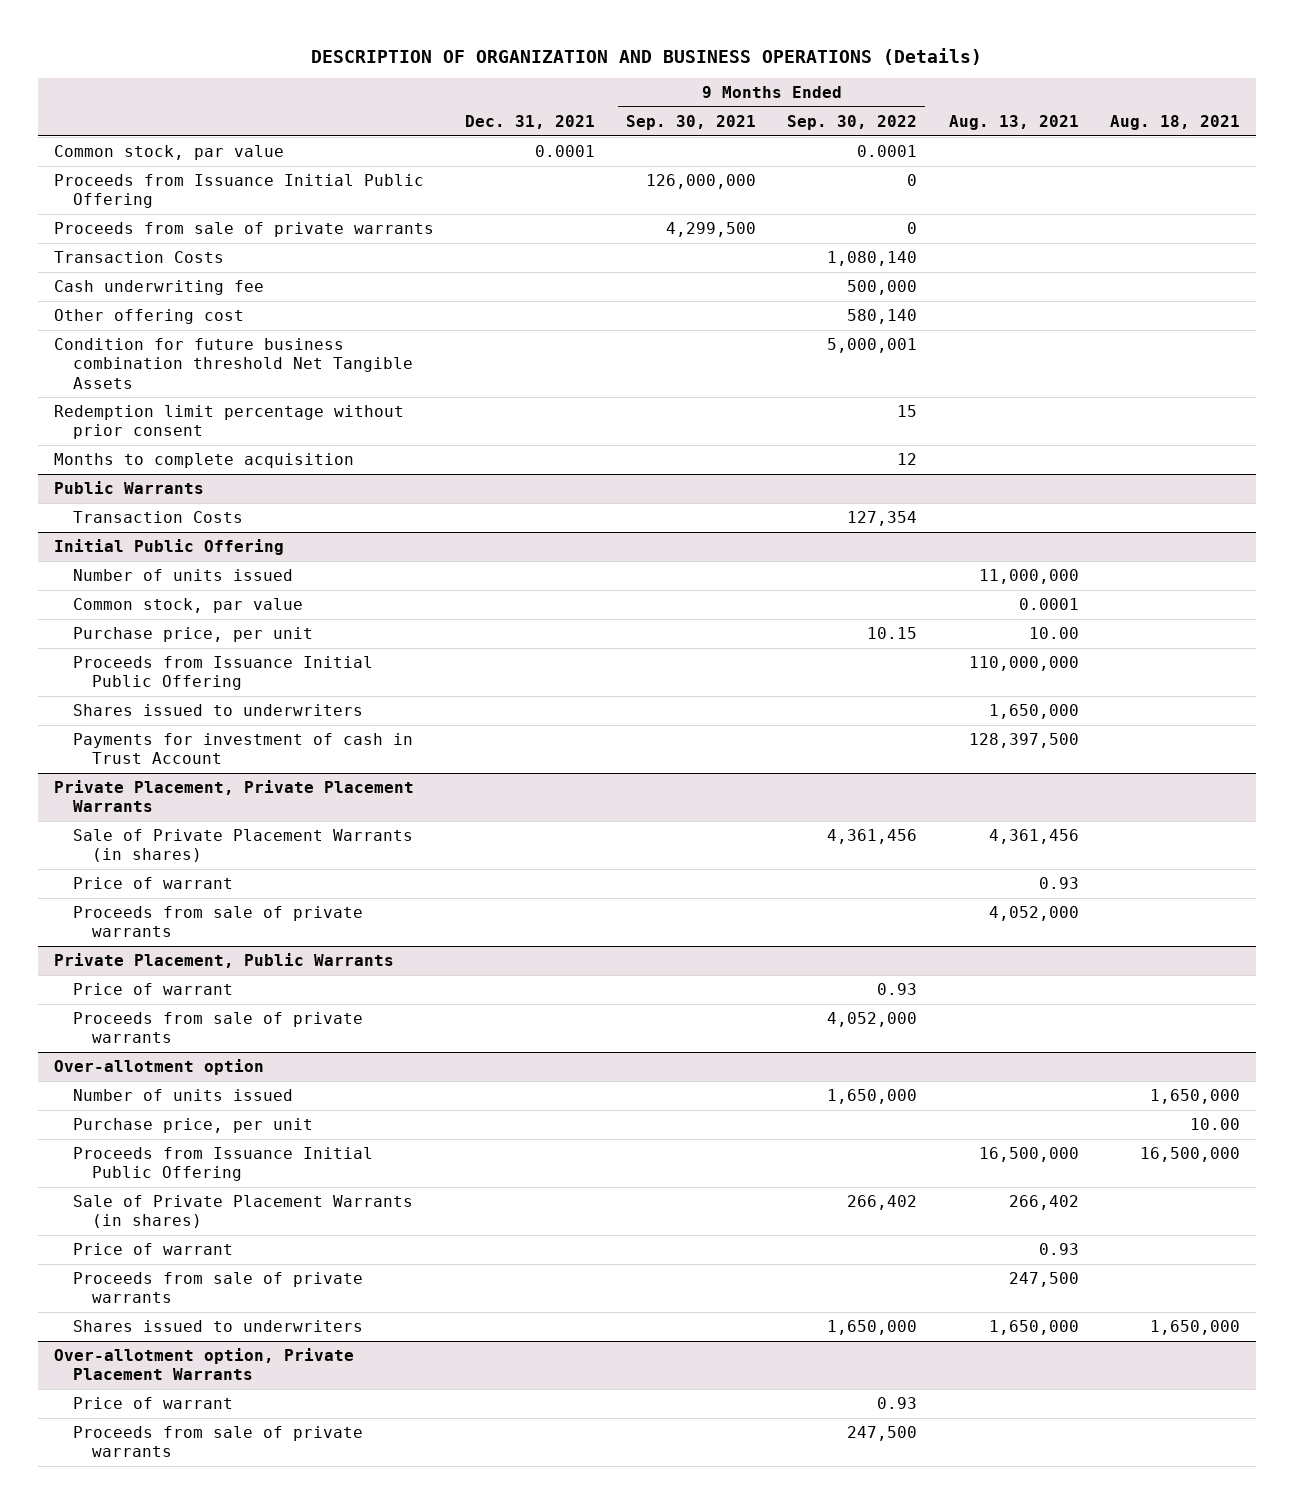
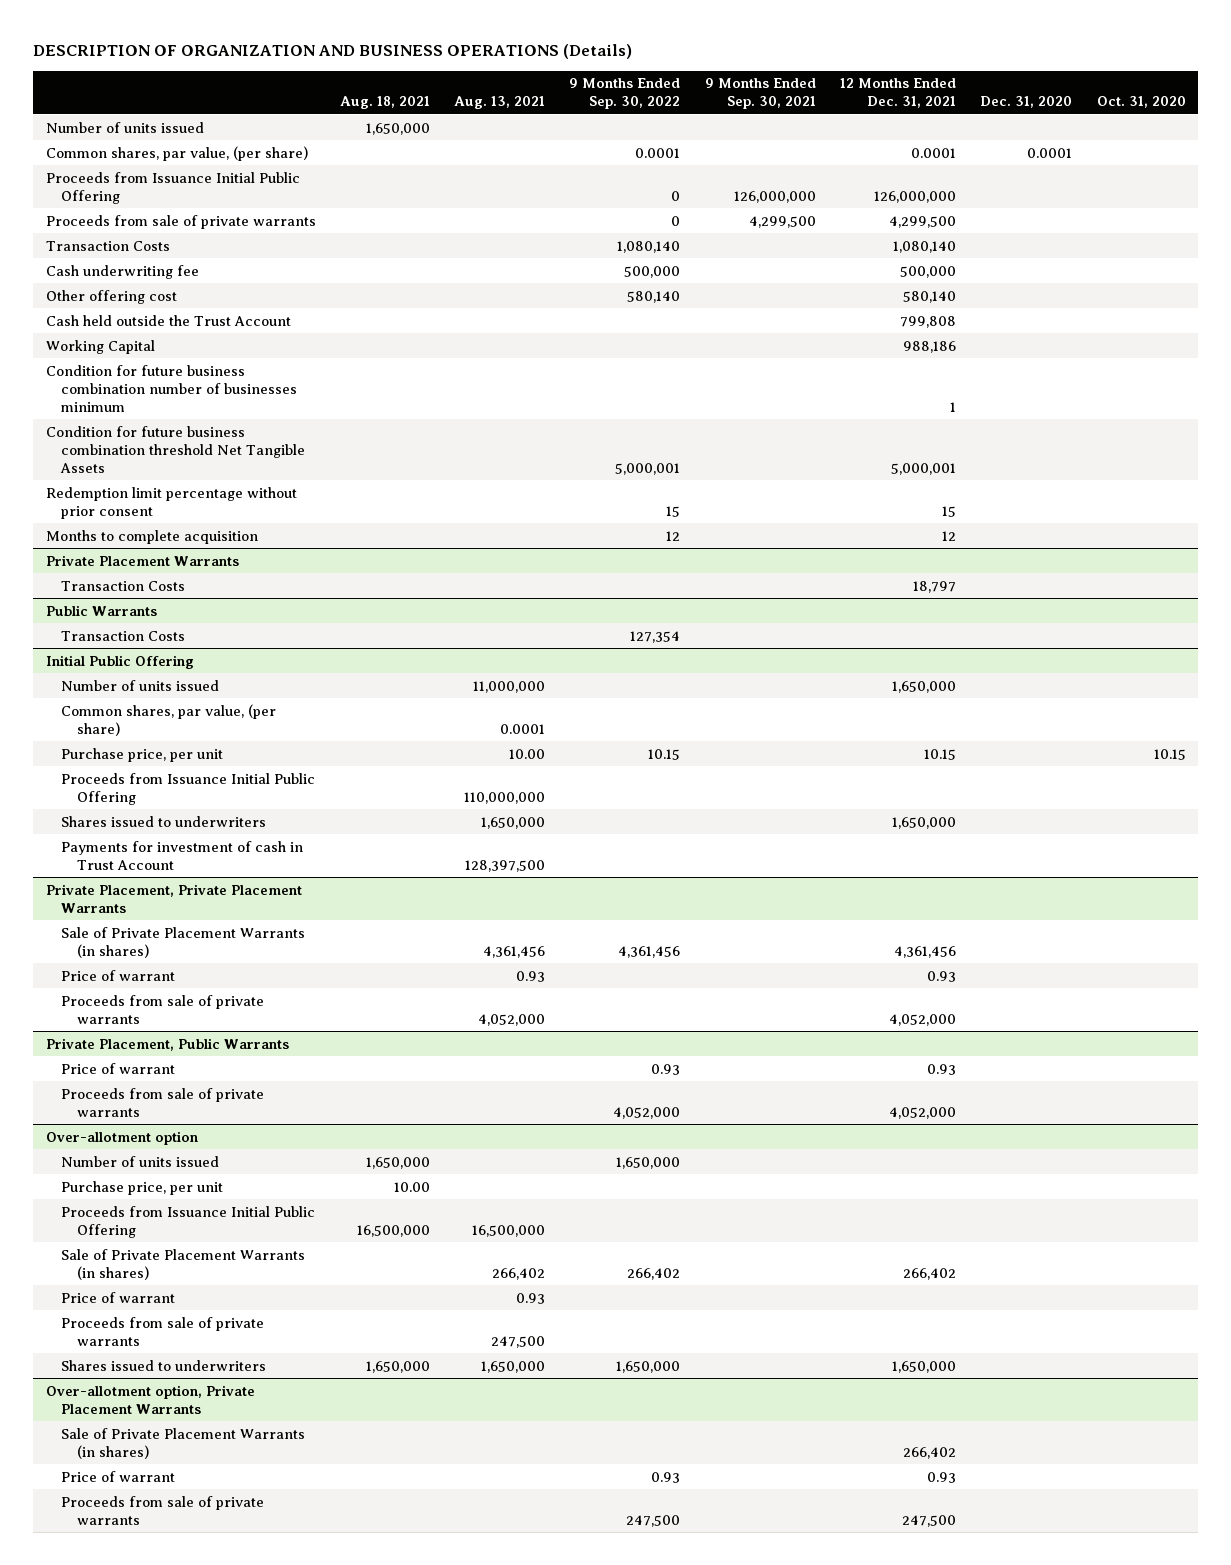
[464,114,595,129] Dec. 31, 2021 -> none
none -> [839,78,956,109] 12 Months Ended Dec. 31, 2021
none -> [980,96,1073,109] Dec. 31, 2020
none -> [1096,96,1186,109] Oct. 31, 2020
none -> [45,121,204,133] Number of units issued
[53,145,284,161] Common stock, par value -> [45,145,308,161] Common shares, par value, (per share)
none -> [45,314,291,326] Cash held outside the Trust Account
none -> [45,339,155,354] Working Capital
none -> [45,364,298,412] Condition for future business combination number of businesses minimum
none -> [45,554,239,566] Private Placement Warrants
none -> [61,580,186,591] Transaction Costs
[72,598,303,614] Common stock, par value -> [61,703,277,736] Common shares, par value, (per share)
none -> [61,1427,306,1459] Sale of Private Placement Warrants (in shares)

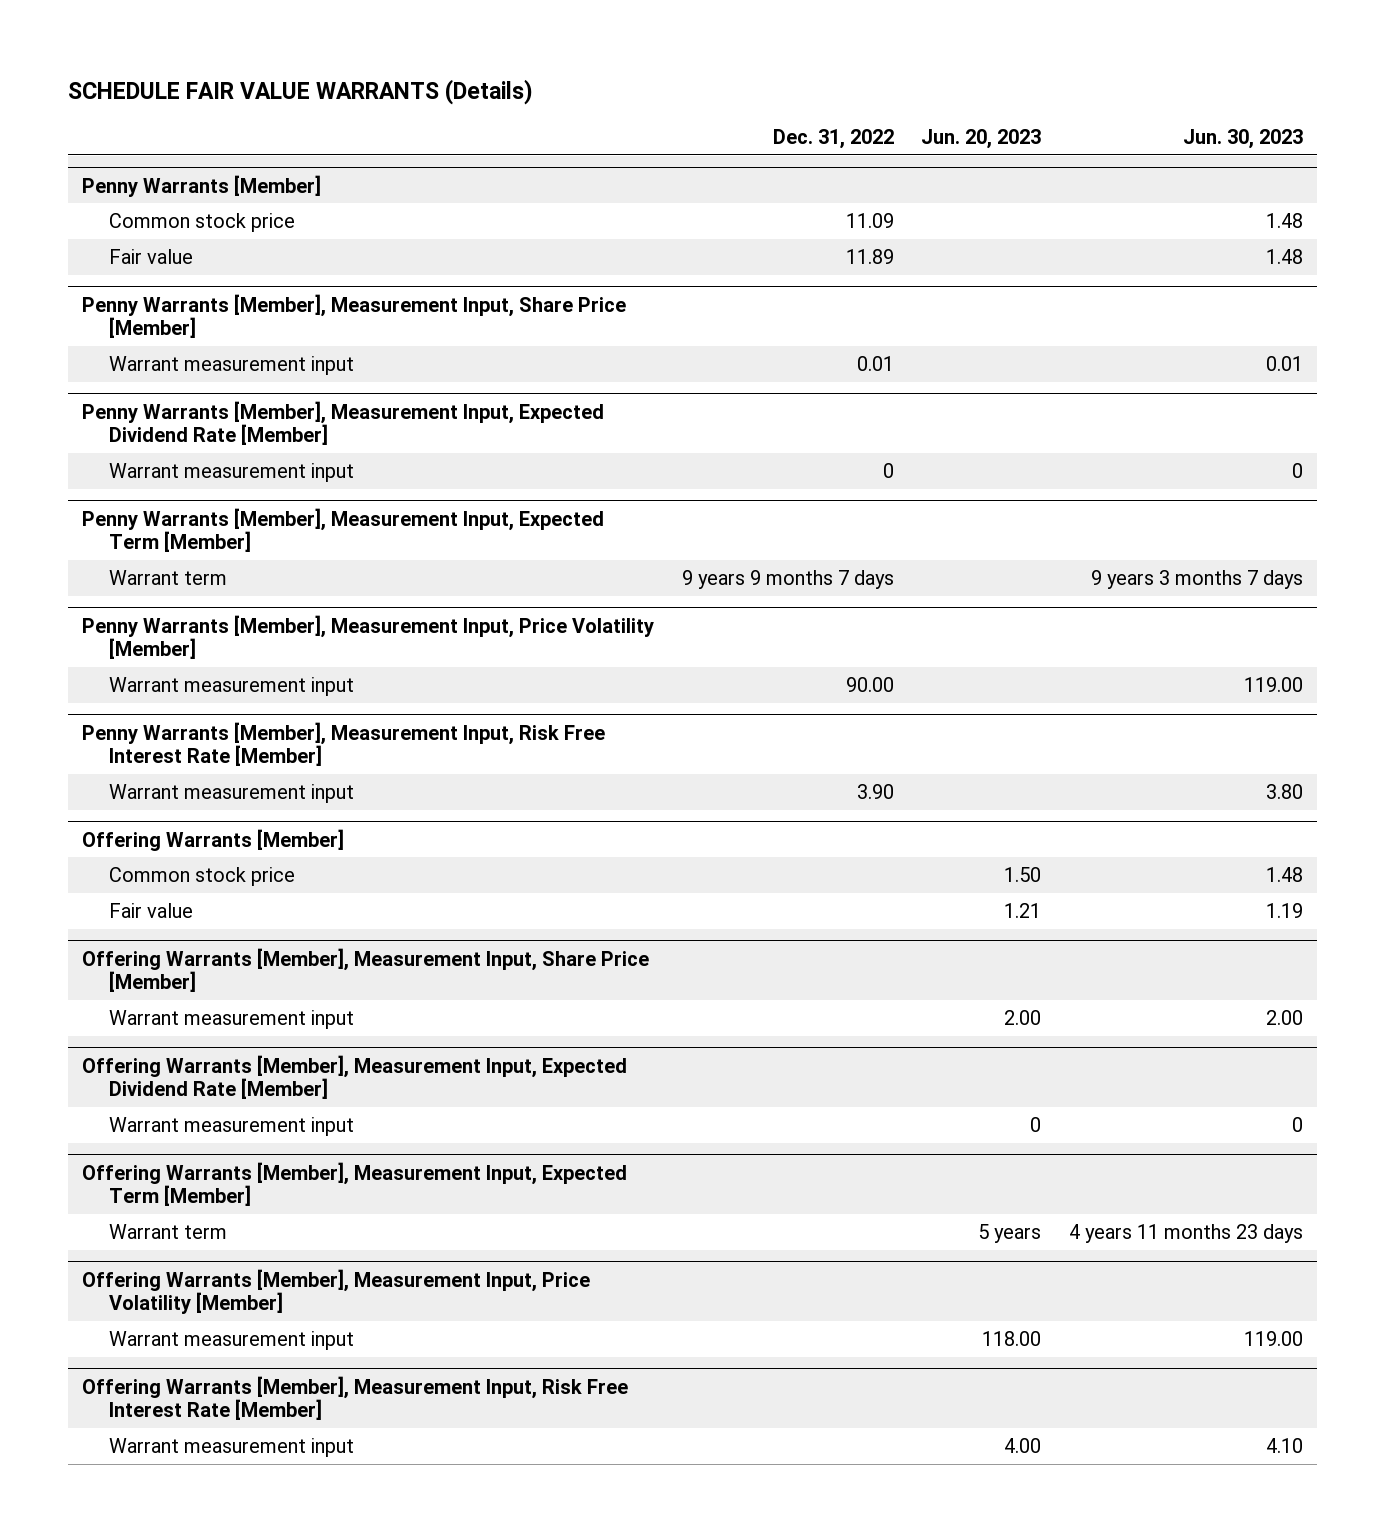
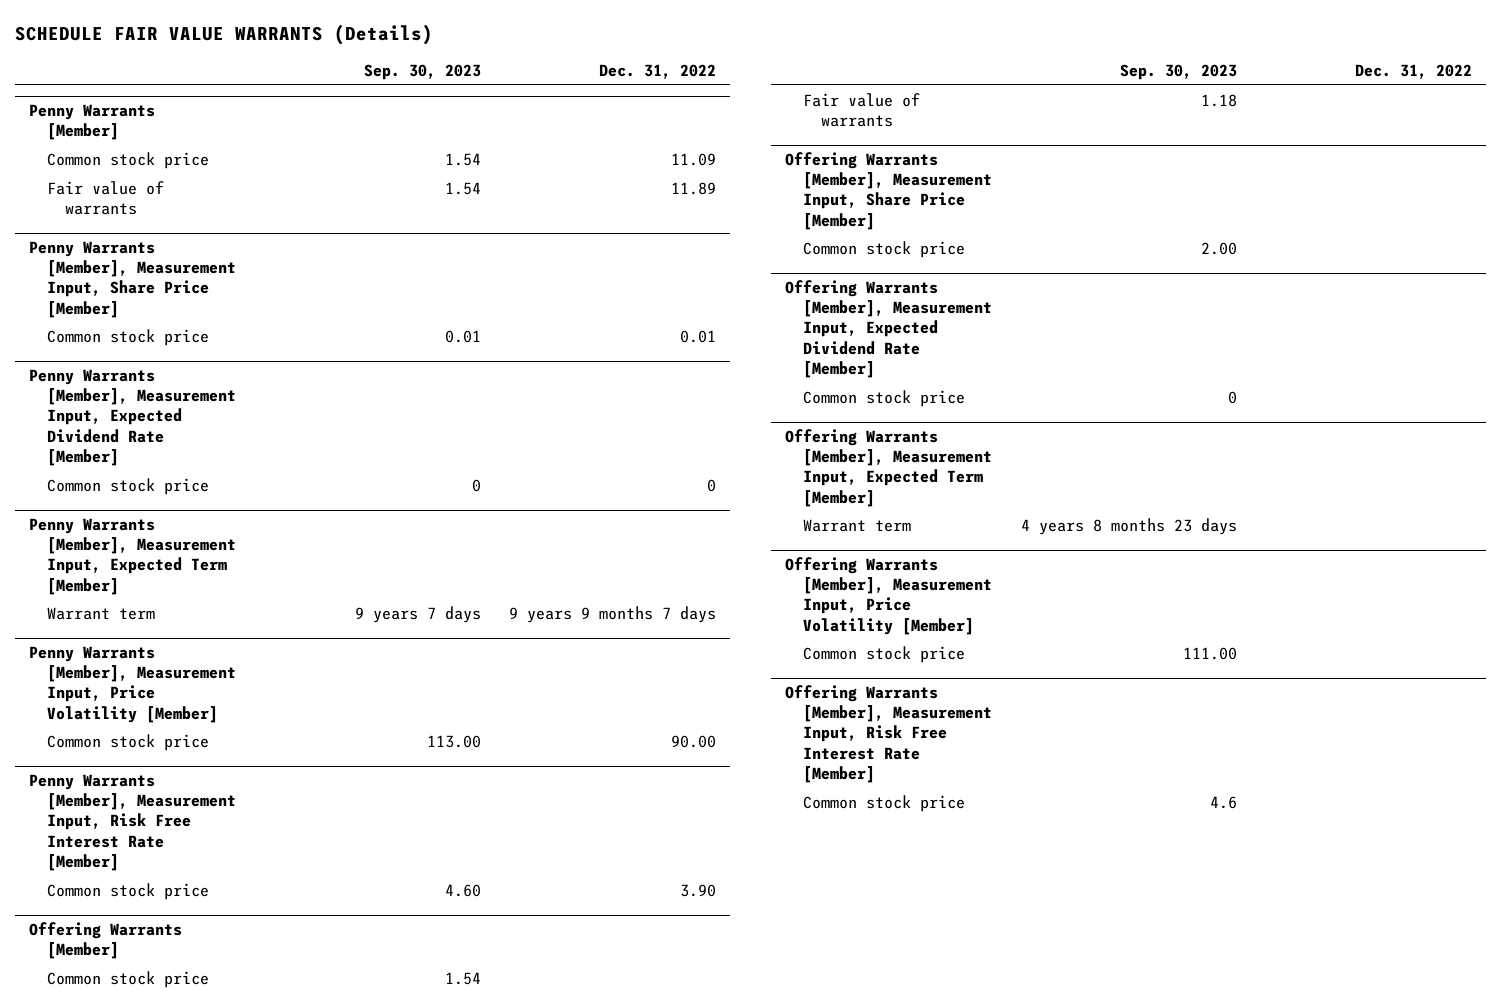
[921,128,1042,149] Jun. 20, 2023 -> none
[1182,128,1303,149] Jun. 30, 2023 -> none
none -> [363,64,481,81] Sep. 30, 2023
[108,248,193,264] Fair value -> [47,180,165,216] Fair value of warrants
[108,355,354,375] Warrant measurement input -> [47,328,210,346] Common stock price
[108,462,354,482] Warrant measurement input -> [47,477,210,495] Common stock price
[108,676,354,696] Warrant measurement input -> [47,733,210,751] Common stock price
[108,783,354,803] Warrant measurement input -> [47,882,210,900] Common stock price
[108,902,193,918] Fair value -> [803,92,921,128] Fair value of warrants
[108,1009,354,1029] Warrant measurement input -> [803,240,966,258] Common stock price
[108,1116,354,1136] Warrant measurement input -> [803,389,966,407] Common stock price
[108,1330,354,1350] Warrant measurement input -> [803,645,966,663] Common stock price
[108,1437,354,1457] Warrant measurement input -> [803,794,966,812] Common stock price

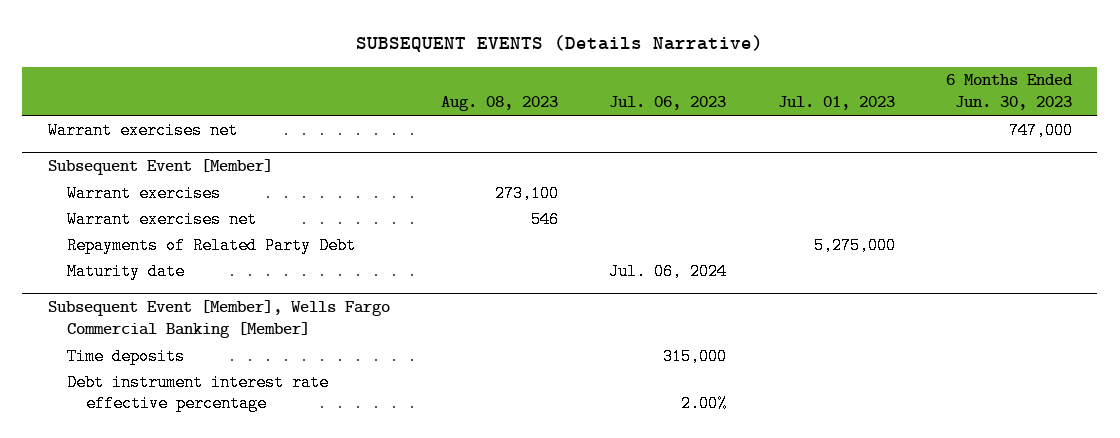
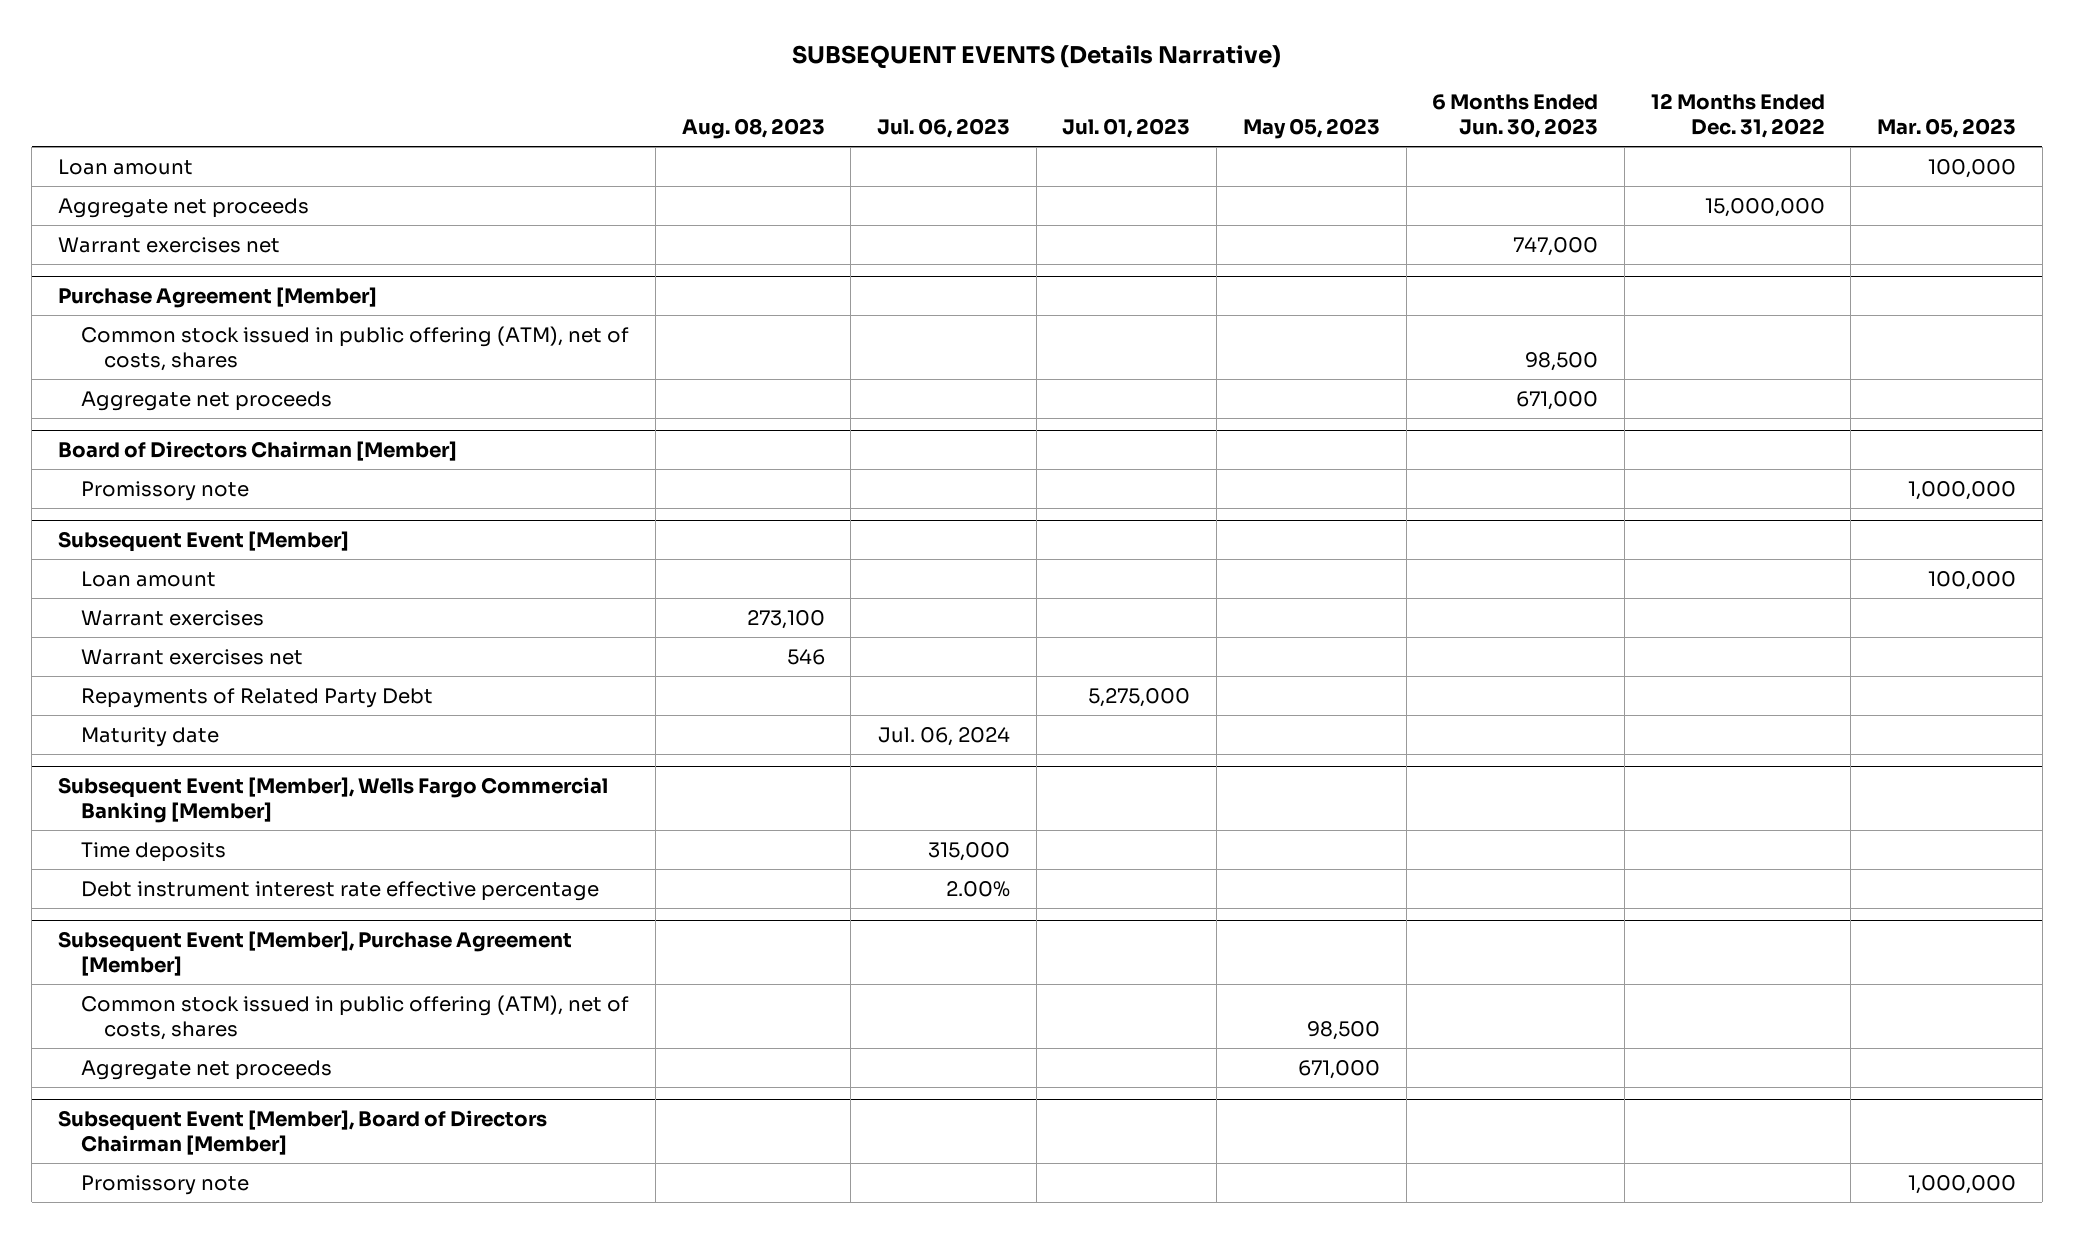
none -> [1242,118,1380,140] May 05, 2023
none -> [1650,93,1825,139] 12 Months Ended Dec. 31, 2022
none -> [1877,118,2017,139] Mar. 05, 2023
none -> [57,158,193,175] Loan amount
none -> [57,197,309,218] Aggregate net proceeds
none -> [57,287,377,309] Purchase Agreement [Member]
none -> [81,325,630,371] Common stock issued in public offering (ATM), net of costs, shares
none -> [81,390,333,411] Aggregate net proceeds
none -> [57,441,457,462] Board of Directors Chairman [Member]
none -> [81,480,250,501] Promissory note
none -> [81,570,217,587] Loan amount
none -> [57,931,572,977] Subsequent Event [Member], Purchase Agreement [Member]
none -> [81,994,630,1040] Common stock issued in public offering (ATM), net of costs, shares
none -> [81,1059,333,1080] Aggregate net proceeds
none -> [57,1110,547,1156] Subsequent Event [Member], Board of Directors Chairman [Member]
none -> [81,1174,250,1195] Promissory note

